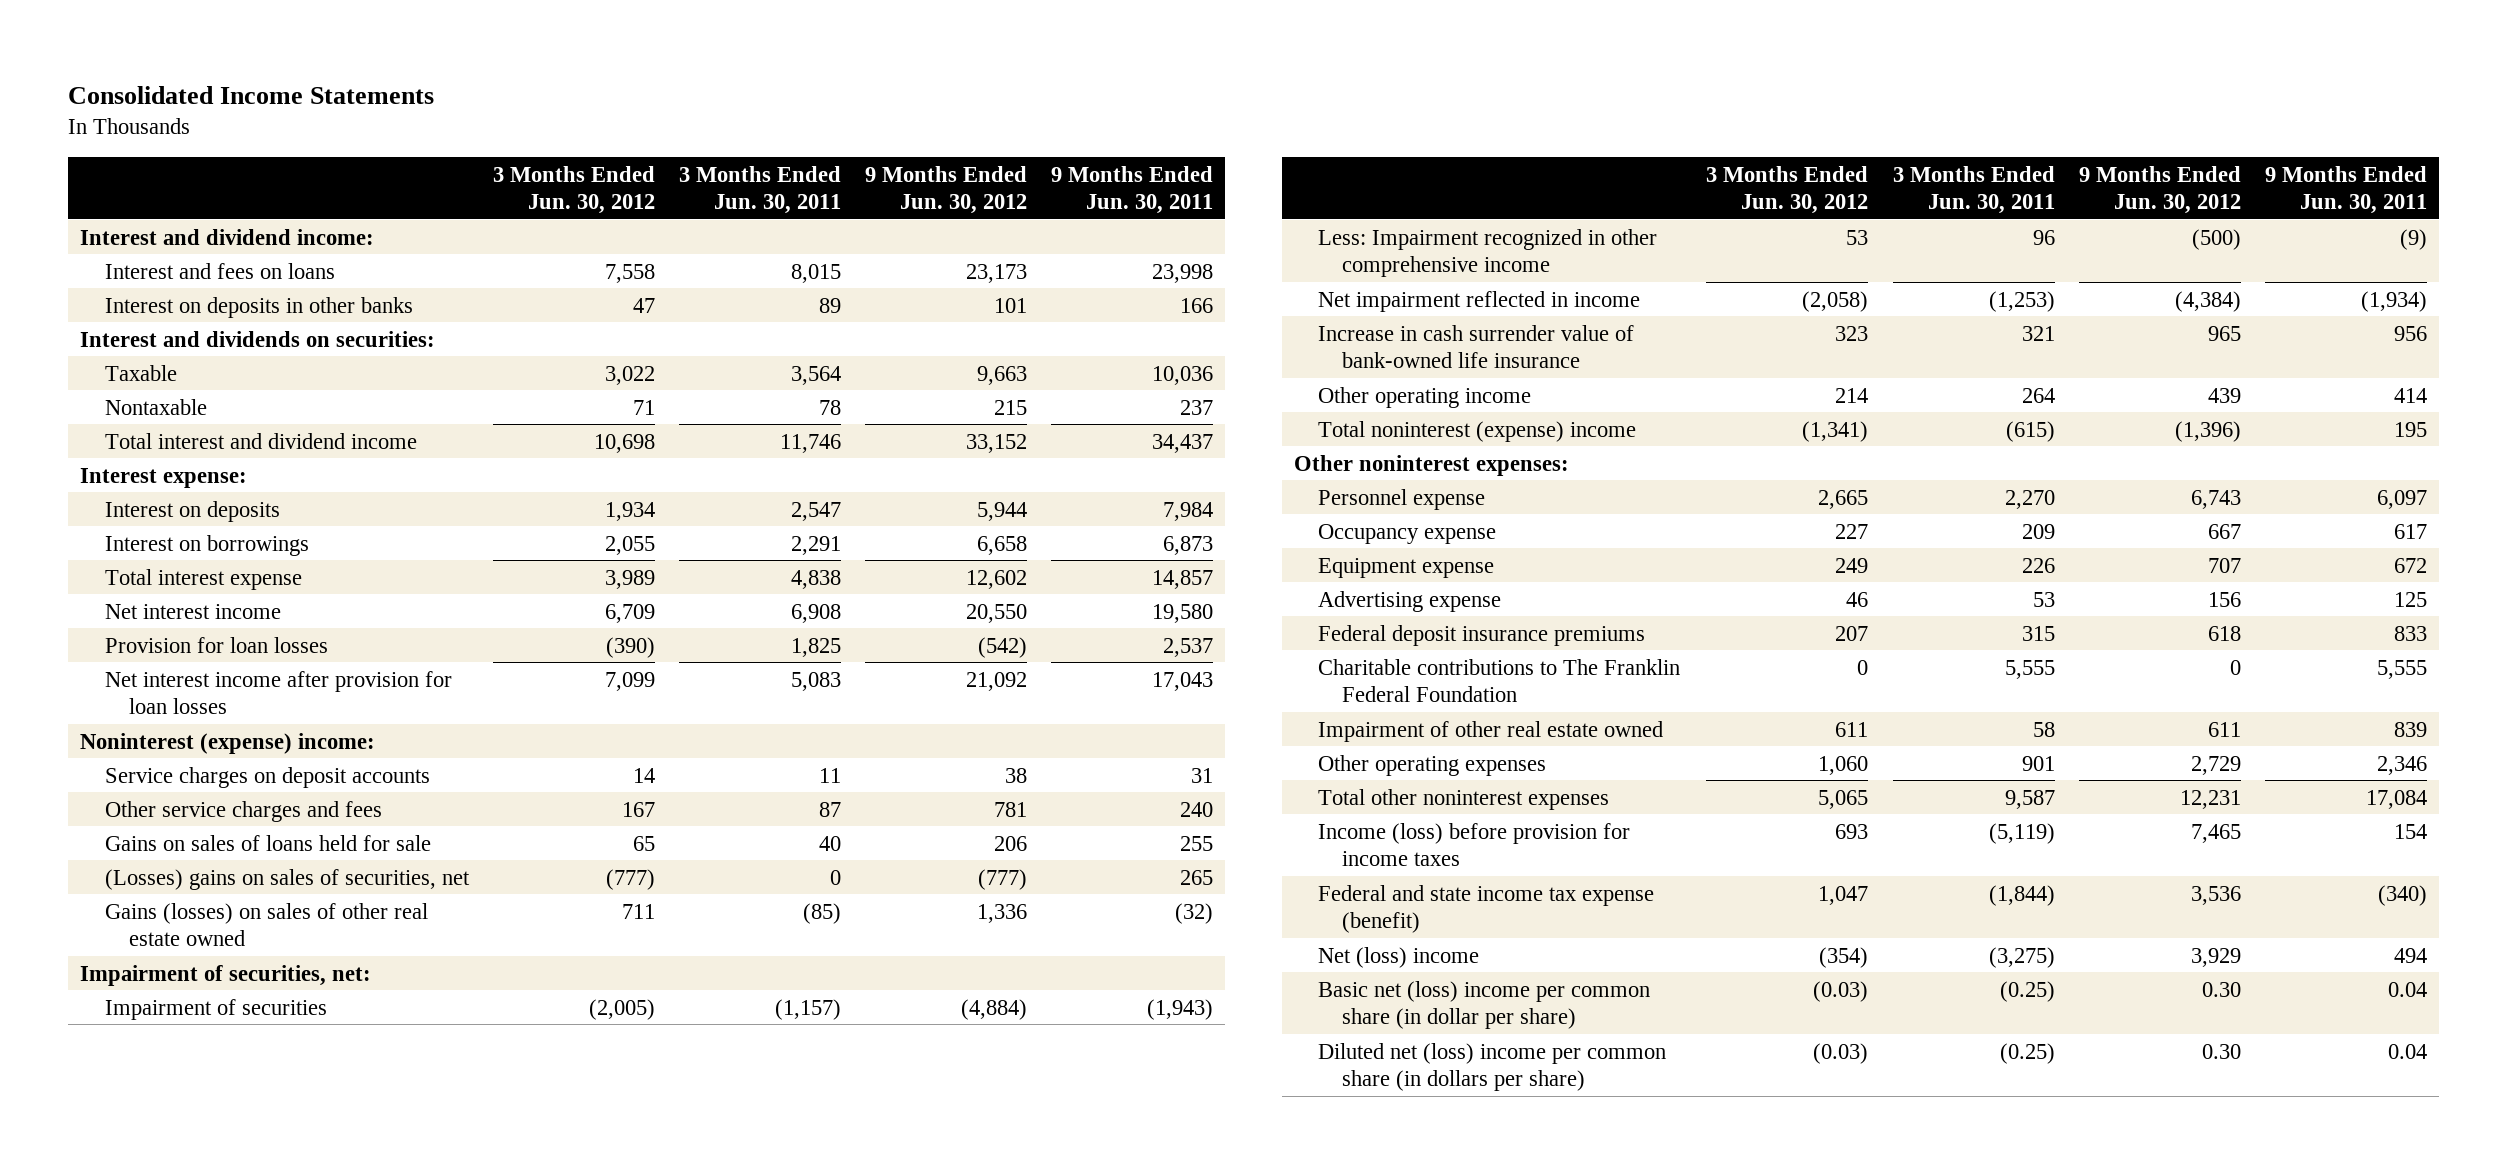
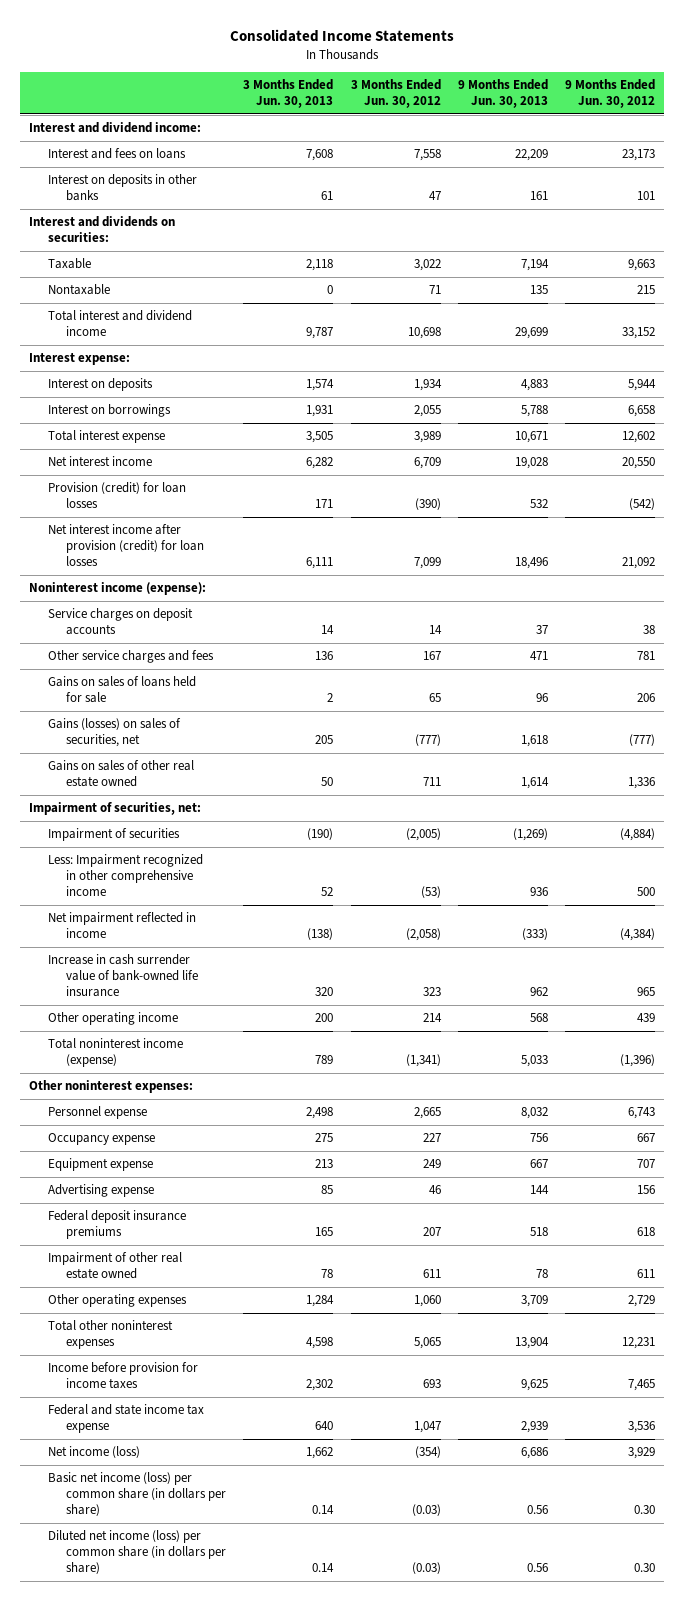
[678,165,841,215] 3 Months Ended Jun. 30, 2011 -> none
[1051,165,1214,215] 9 Months Ended Jun. 30, 2011 -> none
none -> [243,79,334,109] 3 Months Ended Jun. 30, 2013
none -> [458,79,549,109] 9 Months Ended Jun. 30, 2013
[104,636,328,653] Provision for loan losses -> [47,482,186,509] Provision (credit) for loan losses
[104,670,452,715] Net interest income after provision for loan losses -> [47,524,205,567] Net interest income after provision (credit) for loan losses
[80,732,376,754] Noninterest (expense) income: -> [28,582,206,596] Noninterest income (expense):
[104,868,470,890] (Losses) gains on sales of securities, net -> [47,718,181,748] Gains (losses) on sales of securities, net
[104,902,428,947] Gains (losses) on sales of other real estate owned -> [47,760,194,788] Gains on sales of other real estate owned
[1846,229,1869,245] 53 -> [420,886,441,899] (53)
[2191,228,2241,250] (500) -> [637,887,656,897] 500
[1318,420,1637,442] Total noninterest (expense) income -> [47,1038,183,1068] Total noninterest income (expense)
[1318,658,1681,703] Charitable contributions to The Franklin Federal Foundation -> none
[1318,822,1631,867] Income (loss) before provision for income taxes -> [47,1362,198,1390] Income before provision for income taxes
[1318,884,1655,934] Federal and state income tax expense (benefit) -> [47,1404,204,1434] Federal and state income tax expense
[1318,946,1480,968] Net (loss) income -> [47,1446,140,1459] Net income (loss)
[1318,980,1651,1030] Basic net (loss) income per common share (in dollar per share) -> [47,1472,227,1517] Basic net income (loss) per common share (in dollars per share)
[1318,1042,1667,1092] Diluted net (loss) income per common share (in dollars per share) -> [47,1530,227,1575] Diluted net income (loss) per common share (in dollars per share)

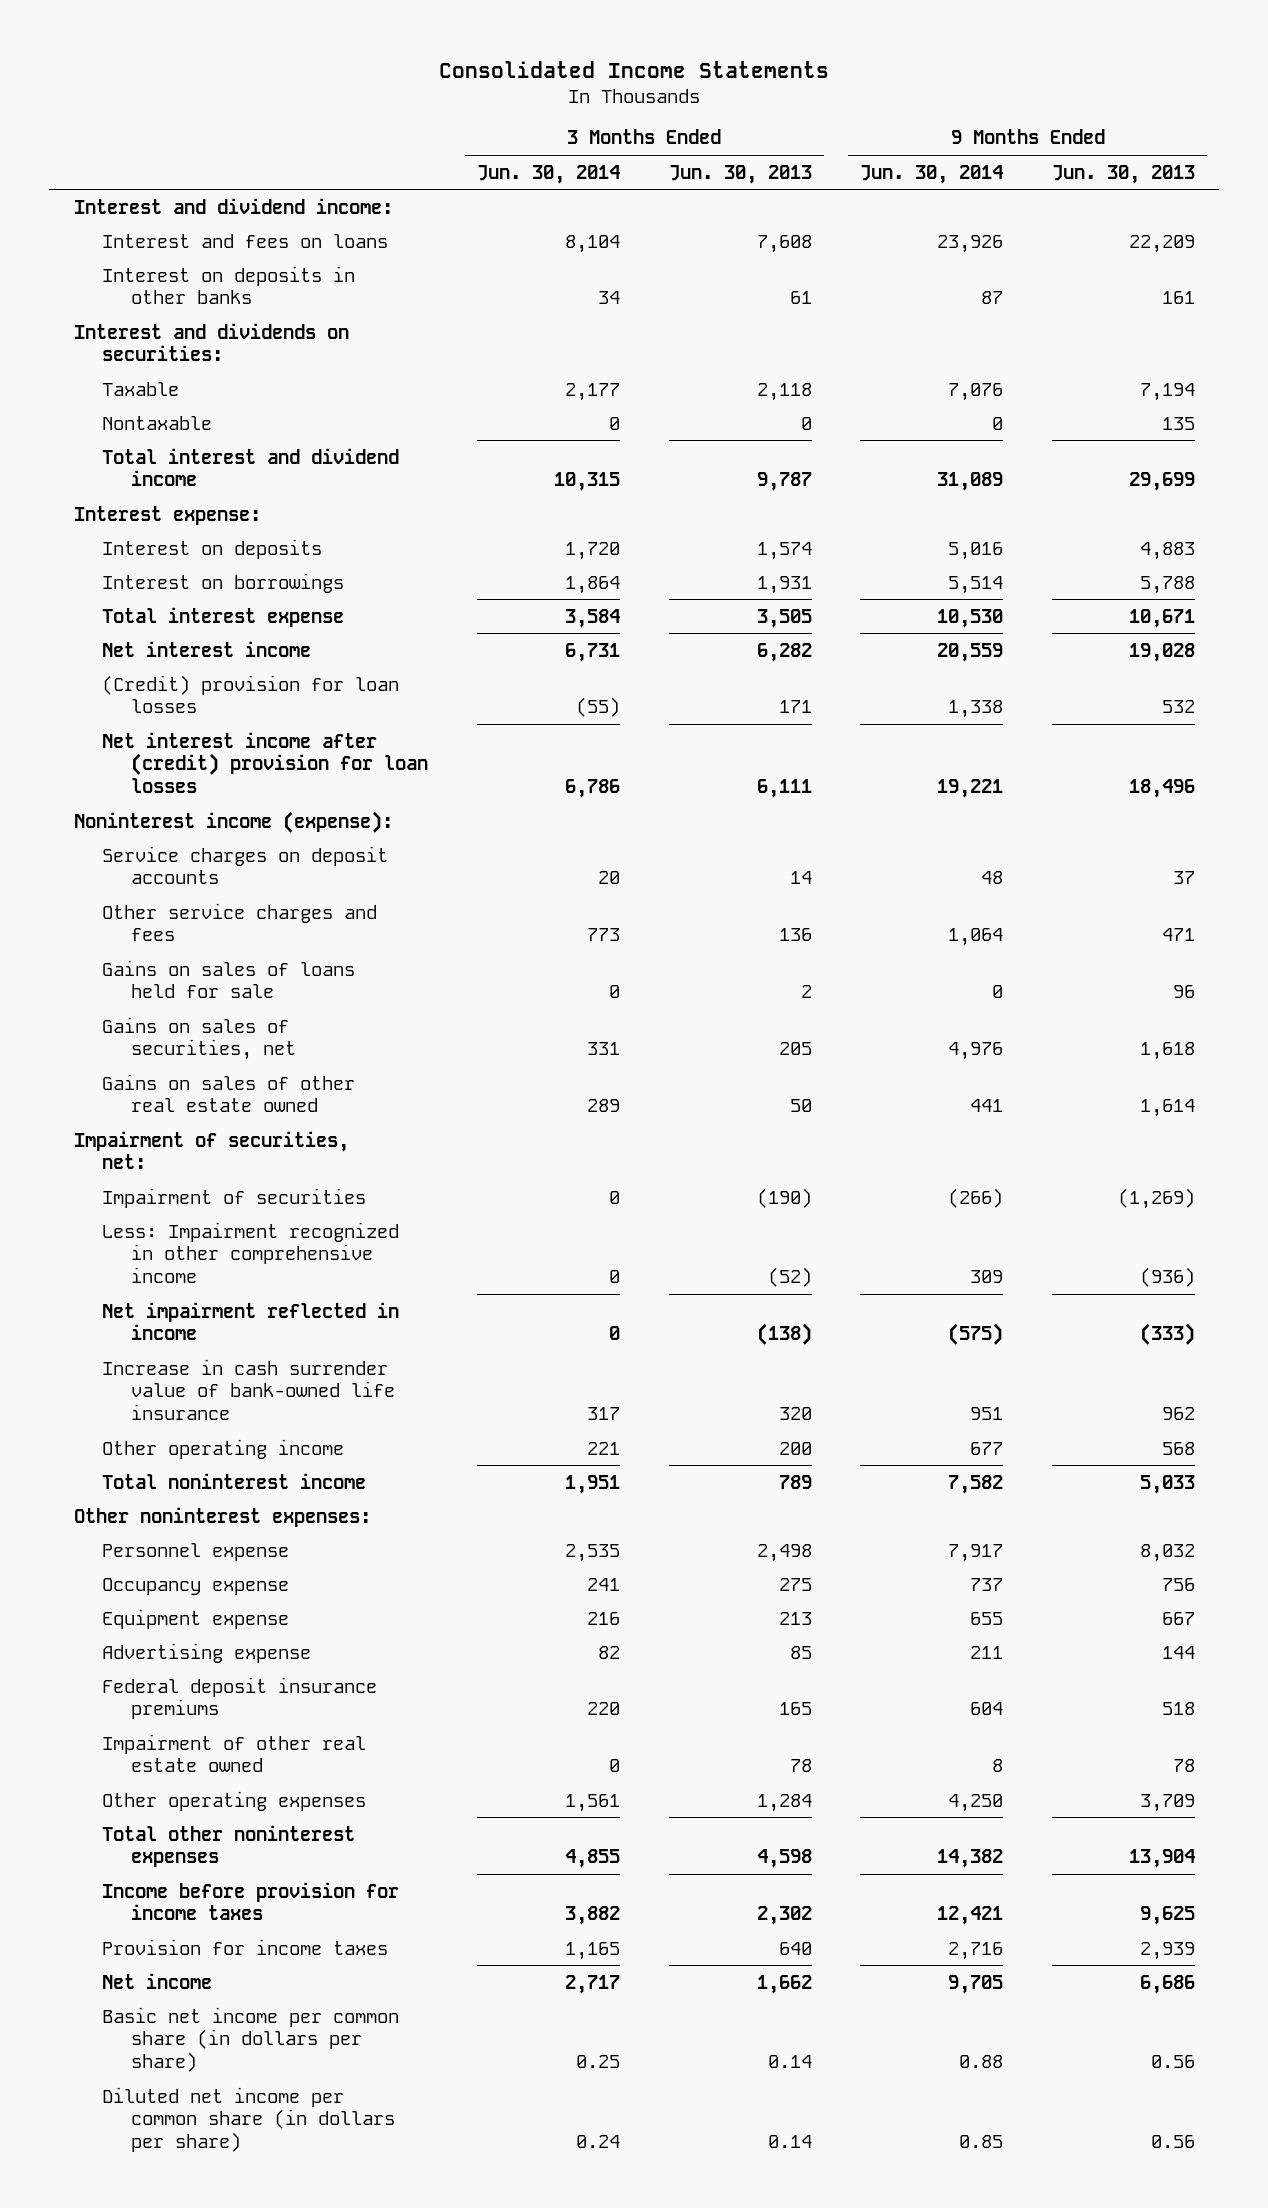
[350,79,441,109] 3 Months Ended Jun. 30, 2012 -> none
[565,79,656,109] 9 Months Ended Jun. 30, 2012 -> none
none -> [476,164,620,184] Jun. 30, 2014
none -> [860,164,1004,184] Jun. 30, 2014
[47,482,186,509] Provision (credit) for loan losses -> [102,674,400,714] (Credit) provision for loan losses
[47,524,205,567] Net interest income after provision (credit) for loan losses -> [102,731,429,794] Net interest income after (credit) provision for loan losses
[47,718,181,748] Gains (losses) on sales of securities, net -> [102,1016,297,1061] Gains on sales of securities, net
[321,887,334,897] 52 -> [767,1267,812,1288] (52)
[530,887,549,897] 936 -> [1139,1267,1195,1288] (936)
[47,1038,183,1068] Total noninterest income (expense) -> [102,1472,367,1489] Total noninterest income
[47,1404,204,1434] Federal and state income tax expense -> [102,1938,389,1955] Provision for income taxes
[47,1446,140,1459] Net income (loss) -> [102,1972,213,1989] Net income
[47,1472,227,1517] Basic net income (loss) per common share (in dollars per share) -> [102,2006,400,2073] Basic net income per common share (in dollars per share)
[47,1530,227,1575] Diluted net income (loss) per common share (in dollars per share) -> [102,2086,396,2153] Diluted net income per common share (in dollars per share)

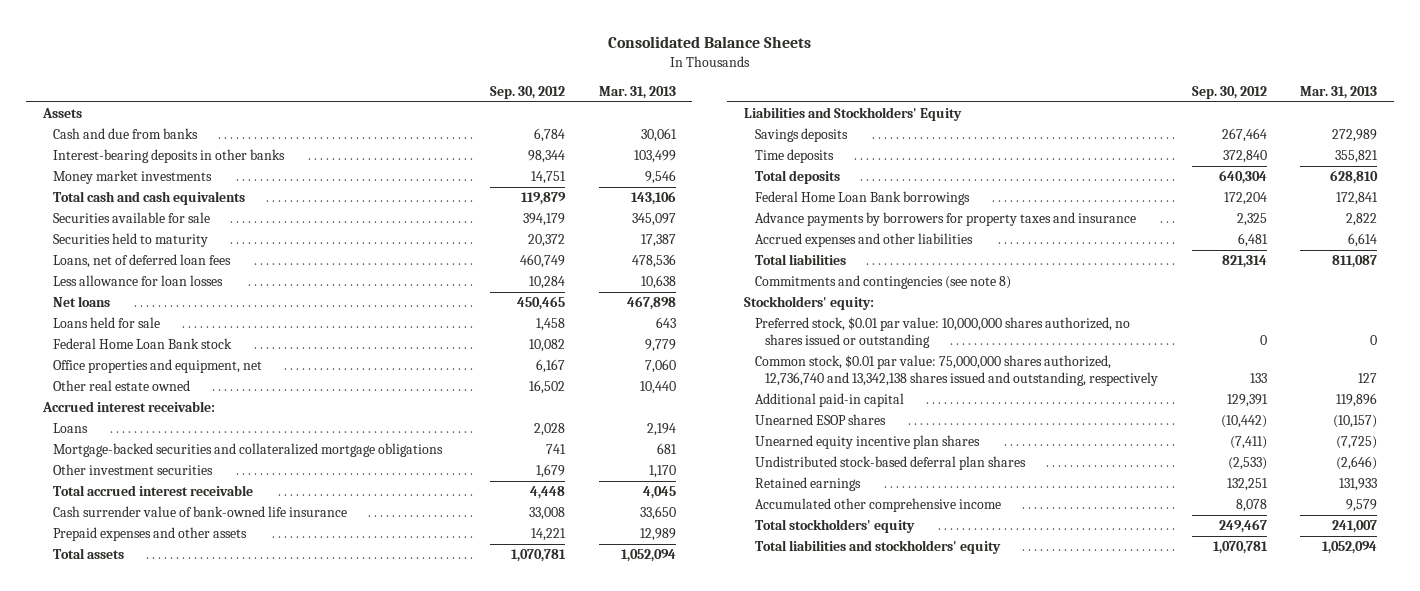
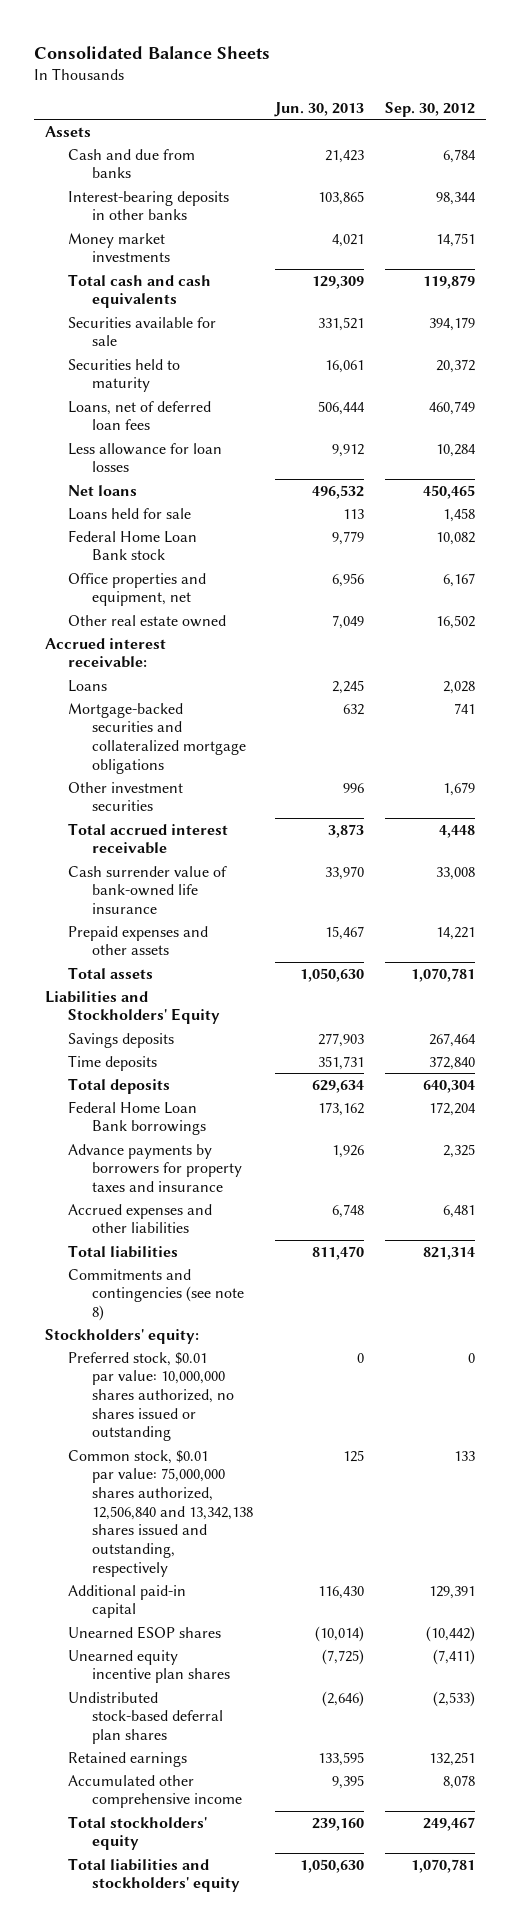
[598,85,676,99] Mar. 31, 2013 -> none
none -> [273,101,364,117] Jun. 30, 2013
[754,355,1159,387] Common stock, $0.01 par value: 75,000,000 shares authorized, 12,736,740 and 13,342,138 shares issued and outstanding, respectively -> [68,1449,253,1577] Common stock, $0.01 par value: 75,000,000 shares authorized, 12,506,840 and 13,342,138 shares issued and outstanding, respectively

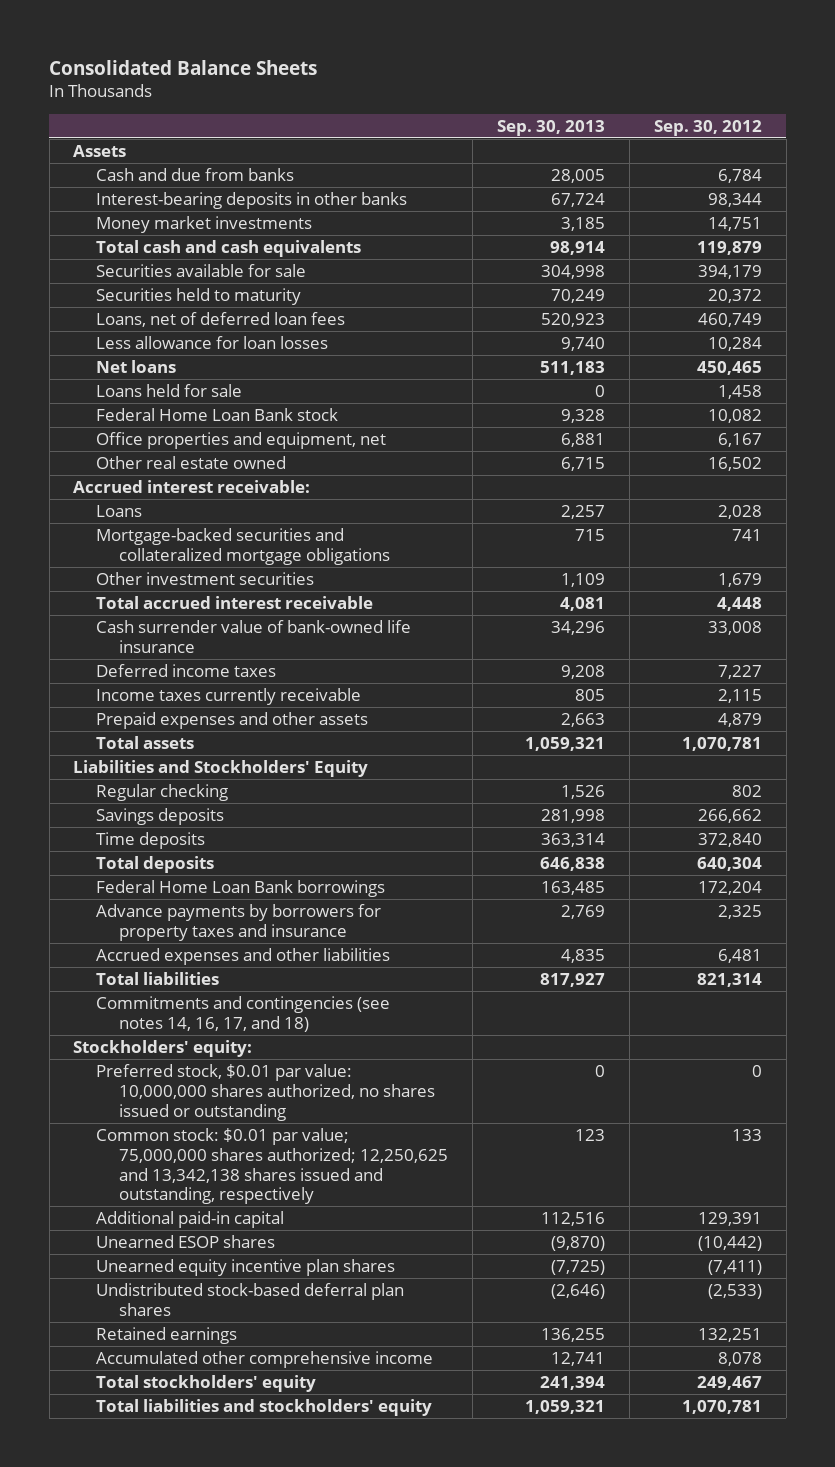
[273,101,364,117] Jun. 30, 2013 -> none
none -> [497,119,606,136] Sep. 30, 2013
none -> [96,663,277,677] Deferred income taxes
none -> [96,687,362,705] Income taxes currently receivable
[436,926,476,940] 14,221 -> [717,712,762,727] 4,879
none -> [96,783,229,801] Regular checking
[429,1032,477,1047] 267,464 -> [697,808,762,823] 266,662
[68,1268,244,1322] Commitments and contingencies (see note 8) -> [96,995,391,1032] Commitments and contingencies (see notes 14, 16, 17, and 18)
[68,1449,253,1577] Common stock, $0.01 par value: 75,000,000 shares authorized, 12,506,840 and 13,342,138 shares issued and outstanding, respectively -> [96,1127,449,1205] Common stock: $0.01 par value; 75,000,000 shares authorized; 12,250,625 and 13,342,138 shares issued and outstanding, respectively

